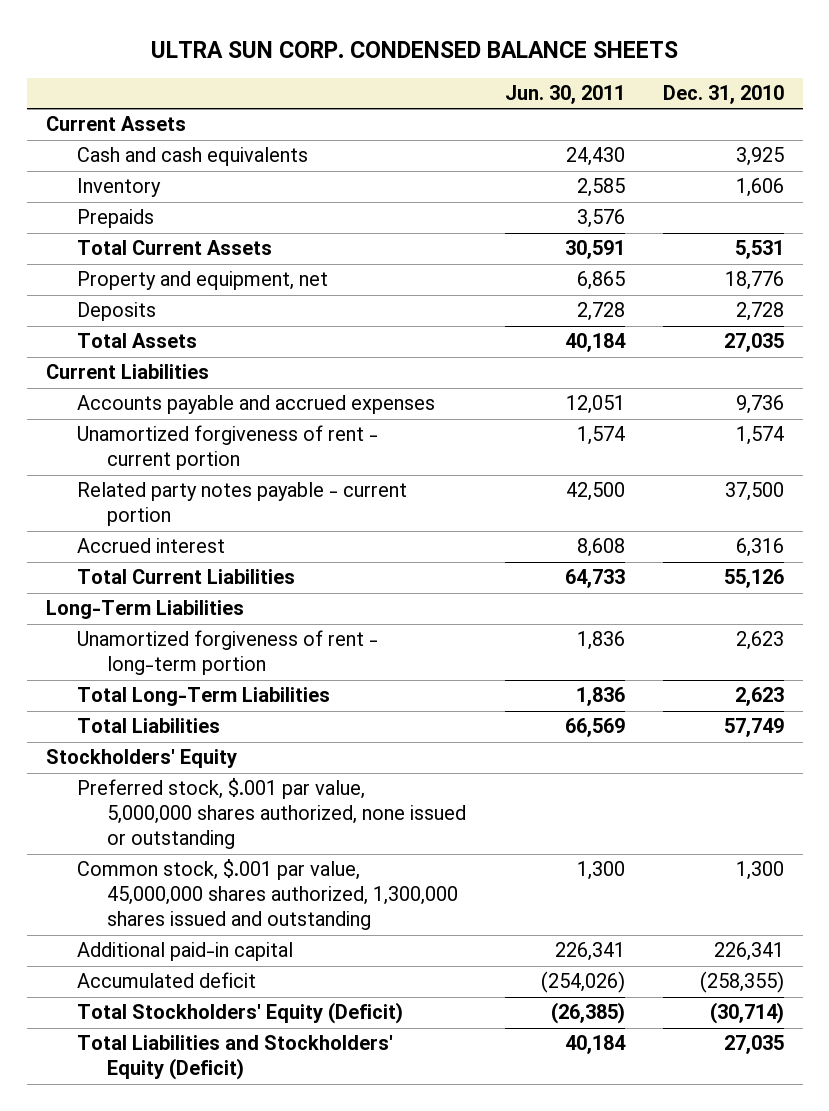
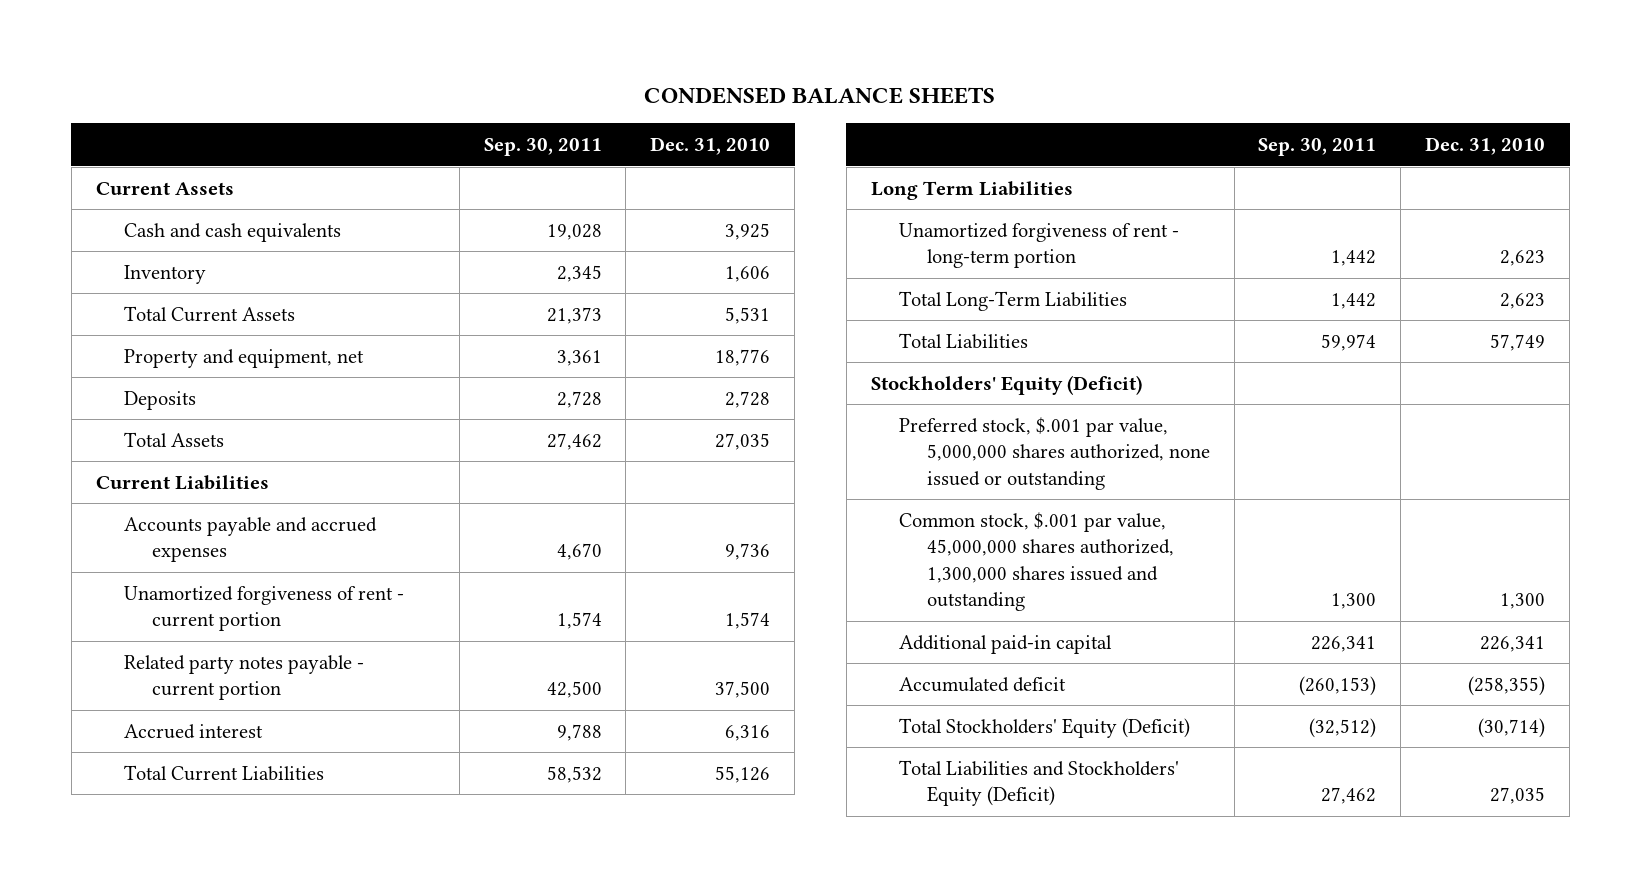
[150,40,678,58] ULTRA SUN CORP. CONDENSED BALANCE SHEETS -> [644,86,996,104] CONDENSED BALANCE SHEETS
[504,84,625,104] Jun. 30, 2011 -> none
none -> [483,138,602,157] Sep. 30, 2011
[76,209,154,229] Prepaids -> none
[45,600,244,620] Long-Term Liabilities -> [870,180,1073,200] Long Term Liabilities
[45,749,237,769] Stockholders' Equity -> [870,374,1142,395] Stockholders' Equity (Deficit)

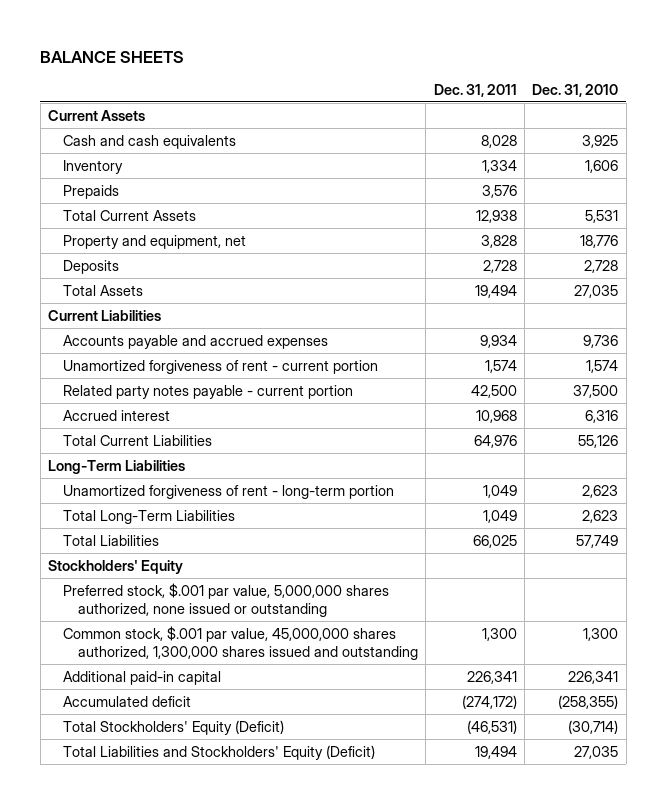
[644,86,996,104] CONDENSED BALANCE SHEETS -> [40,50,185,63] BALANCE SHEETS
[483,138,602,157] Sep. 30, 2011 -> none
none -> [433,83,517,97] Dec. 31, 2011
none -> [63,184,120,199] Prepaids
[870,180,1073,200] Long Term Liabilities -> [48,459,186,474] Long-Term Liabilities
[870,374,1142,395] Stockholders' Equity (Deficit) -> [48,559,184,574] Stockholders' Equity

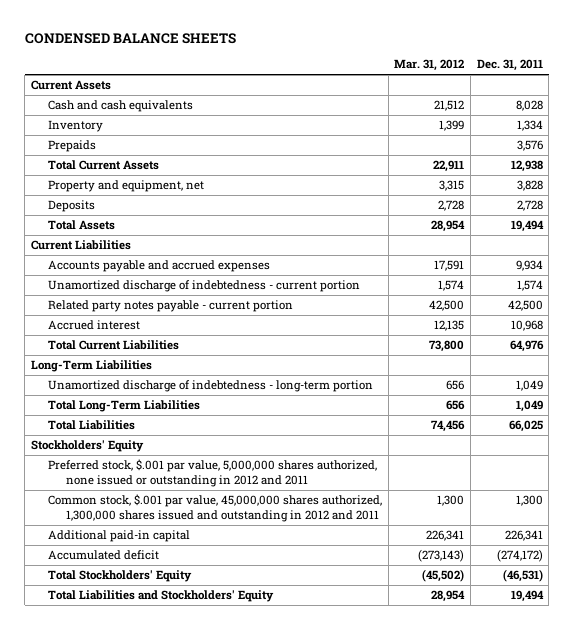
[40,50,185,63] BALANCE SHEETS -> [24,32,236,44] CONDENSED BALANCE SHEETS
[532,83,619,97] Dec. 31, 2010 -> none
none -> [394,59,465,72] Mar. 31, 2012
[63,359,379,374] Unamortized forgiveness of rent - current portion -> [48,280,361,293] Unamortized discharge of indebtedness - current portion
[63,484,395,499] Unamortized forgiveness of rent - long-term portion -> [48,380,374,393] Unamortized discharge of indebtedness - long-term portion
[63,582,390,617] Preferred stock, $.001 par value, 5,000,000 shares authorized, none issued or outstanding -> [48,459,378,487] Preferred stock, $.001 par value, 5,000,000 shares authorized, none issued or outstanding in 2012 and 2011
[63,625,419,660] Common stock, $.001 par value, 45,000,000 shares authorized, 1,300,000 shares issued and outstanding -> [48,494,383,522] Common stock, $.001 par value, 45,000,000 shares authorized, 1,300,000 shares issued and outstanding in 2012 and 2011
[63,719,285,735] Total Stockholders' Equity (Deficit) -> [48,570,193,583] Total Stockholders' Equity
[63,744,376,760] Total Liabilities and Stockholders' Equity (Deficit) -> [48,590,275,603] Total Liabilities and Stockholders' Equity

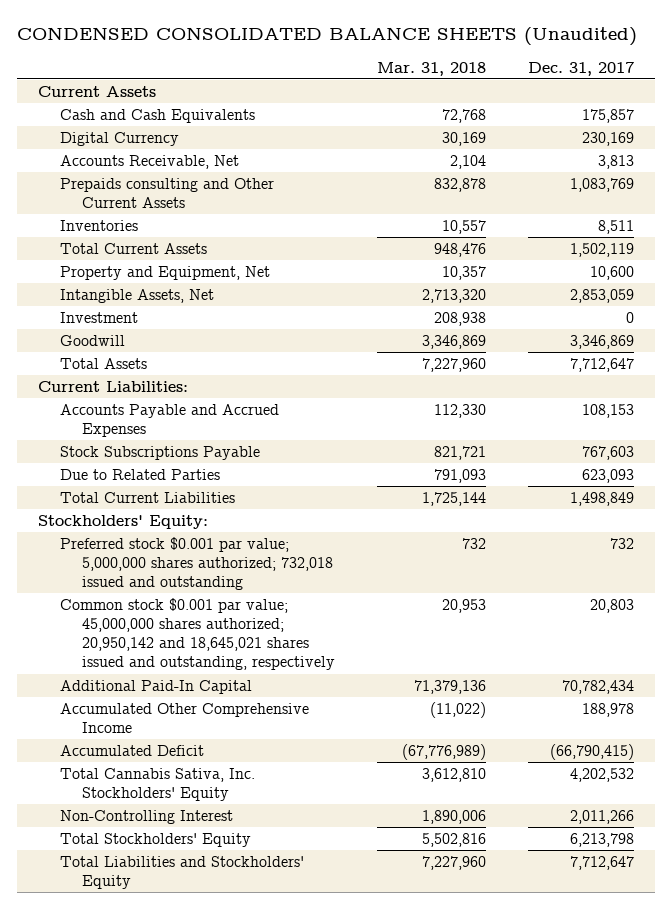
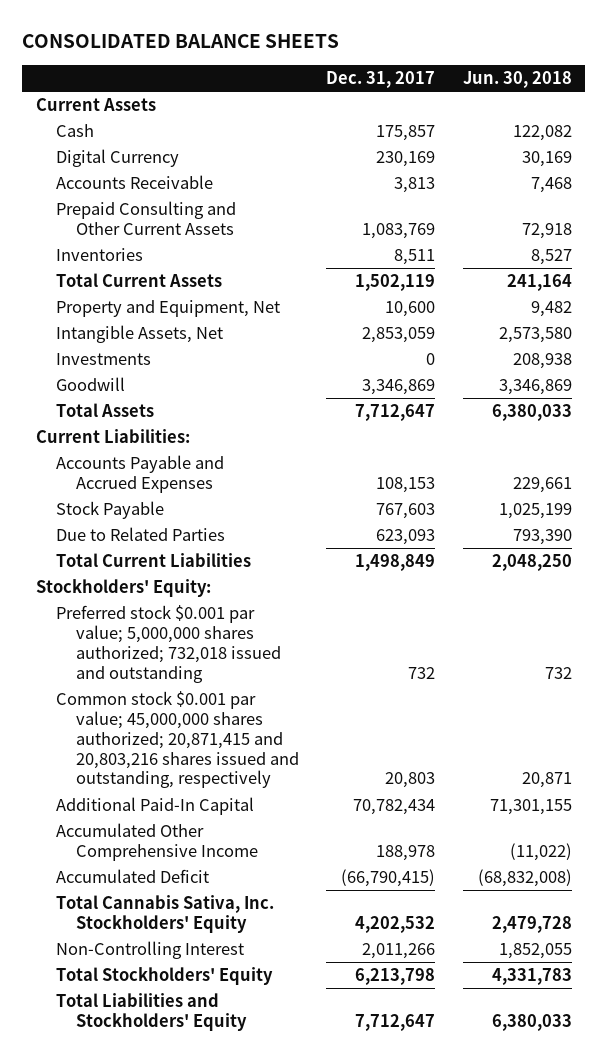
[16,27,637,47] CONDENSED CONSOLIDATED BALANCE SHEETS (Unaudited) -> [22,34,340,49] CONSOLIDATED BALANCE SHEETS
[377,61,487,76] Mar. 31, 2018 -> none
none -> [462,71,572,89] Jun. 30, 2018
[59,108,255,123] Cash and Cash Equivalents -> [55,124,94,138] Cash
[59,154,239,169] Accounts Receivable, Net -> [55,175,213,190] Accounts Receivable
[59,177,274,209] Prepaids consulting and Other Current Assets -> [55,201,236,236] Prepaid Consulting and Other Current Assets
[59,311,138,323] Investment -> [55,353,151,366] Investments
[59,445,260,460] Stock Subscriptions Payable -> [55,501,164,520] Stock Payable
[59,597,335,671] Common stock $0.001 par value; 45,000,000 shares authorized; 20,950,142 and 18,645,021 shares issued and outstanding, respectively -> [55,691,299,789] Common stock $0.001 par value; 45,000,000 shares authorized; 20,871,415 and 20,803,216 shares issued and outstanding, respectively

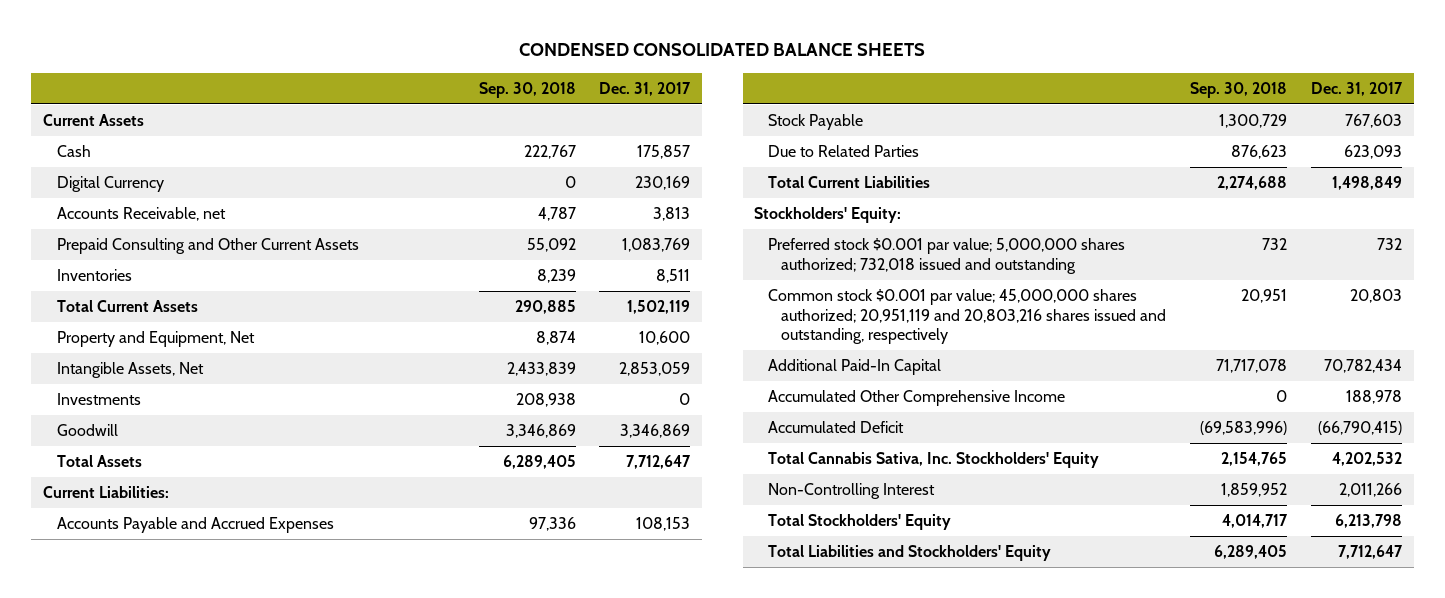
[22,34,340,49] CONSOLIDATED BALANCE SHEETS -> [519,43,926,57] CONDENSED CONSOLIDATED BALANCE SHEETS
[462,71,572,89] Jun. 30, 2018 -> none
none -> [478,81,576,98] Sep. 30, 2018
[55,175,213,190] Accounts Receivable -> [56,207,226,222] Accounts Receivable, net
[55,691,299,789] Common stock $0.001 par value; 45,000,000 shares authorized; 20,871,415 and 20,803,216 shares issued and outstanding, respectively -> [767,289,1167,345] Common stock $0.001 par value; 45,000,000 shares authorized; 20,951,119 and 20,803,216 shares issued and outstanding, respectively

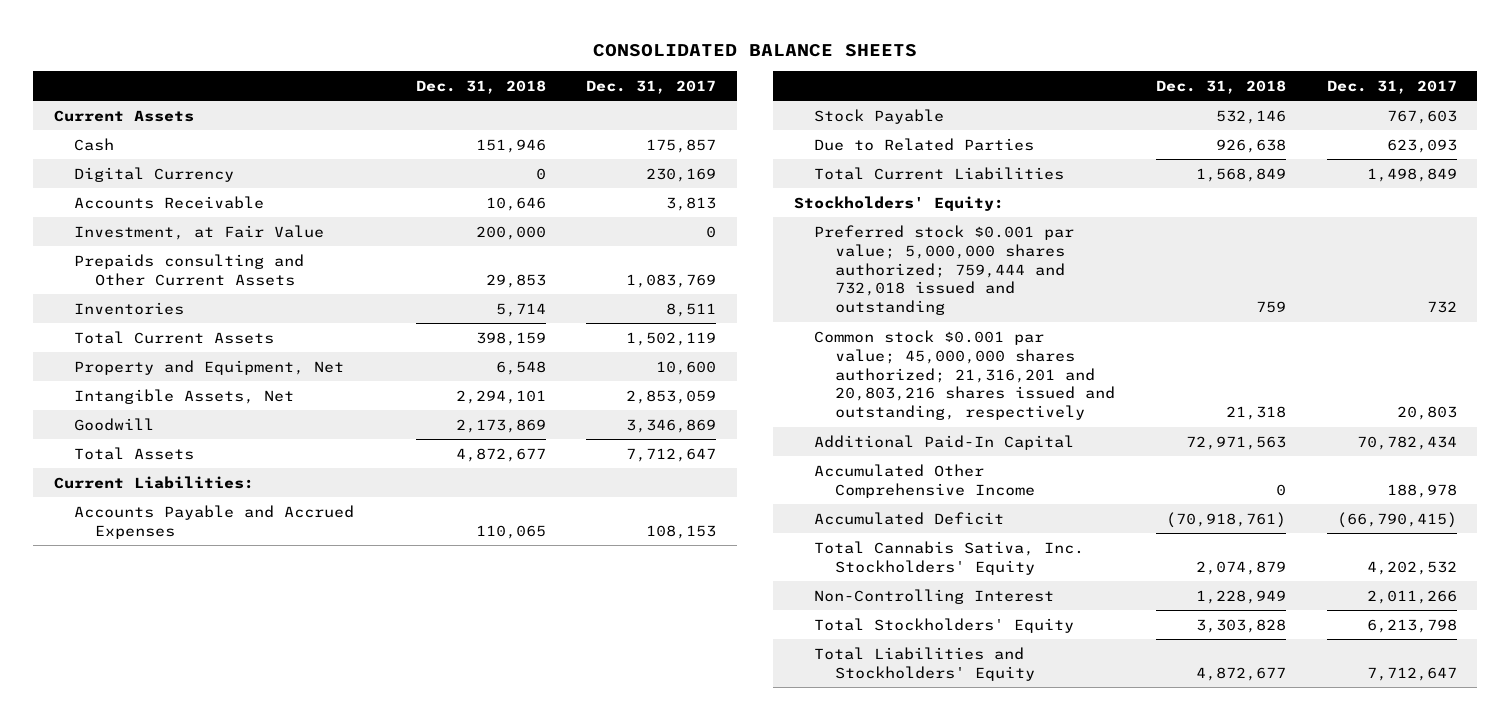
[519,43,926,57] CONDENSED CONSOLIDATED BALANCE SHEETS -> [593,44,918,58] CONSOLIDATED BALANCE SHEETS
[478,81,576,98] Sep. 30, 2018 -> none
none -> [415,79,546,94] Dec. 31, 2018
[56,207,226,222] Accounts Receivable, net -> [74,195,265,209] Accounts Receivable
none -> [74,224,325,240] Investment, at Fair Value
[56,238,359,255] Prepaid Consulting and Other Current Assets -> [74,253,305,286] Prepaids consulting and Other Current Assets
[56,393,141,406] Investments -> none
[767,238,1125,274] Preferred stock $0.001 par value; 5,000,000 shares authorized; 732,018 issued and outstanding -> [814,224,1075,316] Preferred stock $0.001 par value; 5,000,000 shares authorized; 759,444 and 732,018 issued and outstanding
[767,289,1167,345] Common stock $0.001 par value; 45,000,000 shares authorized; 20,951,119 and 20,803,216 shares issued and outstanding, respectively -> [814,329,1116,421] Common stock $0.001 par value; 45,000,000 shares authorized; 21,316,201 and 20,803,216 shares issued and outstanding, respectively

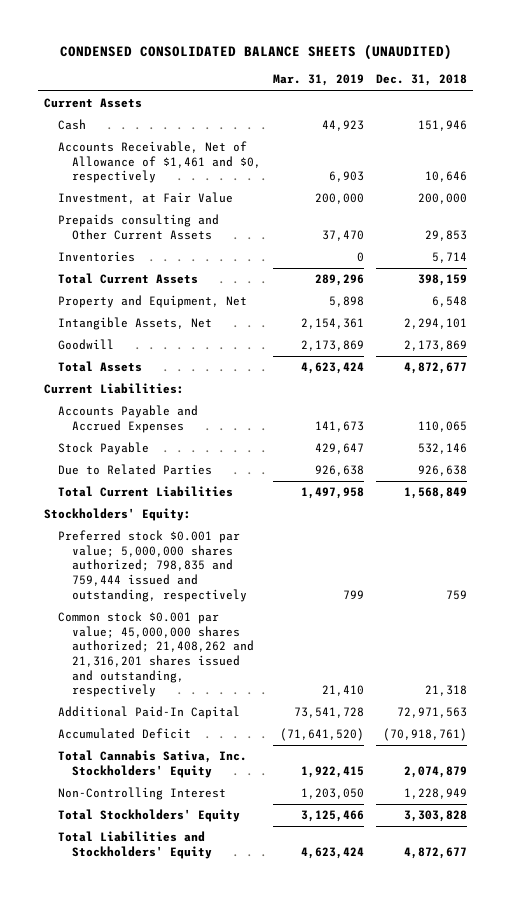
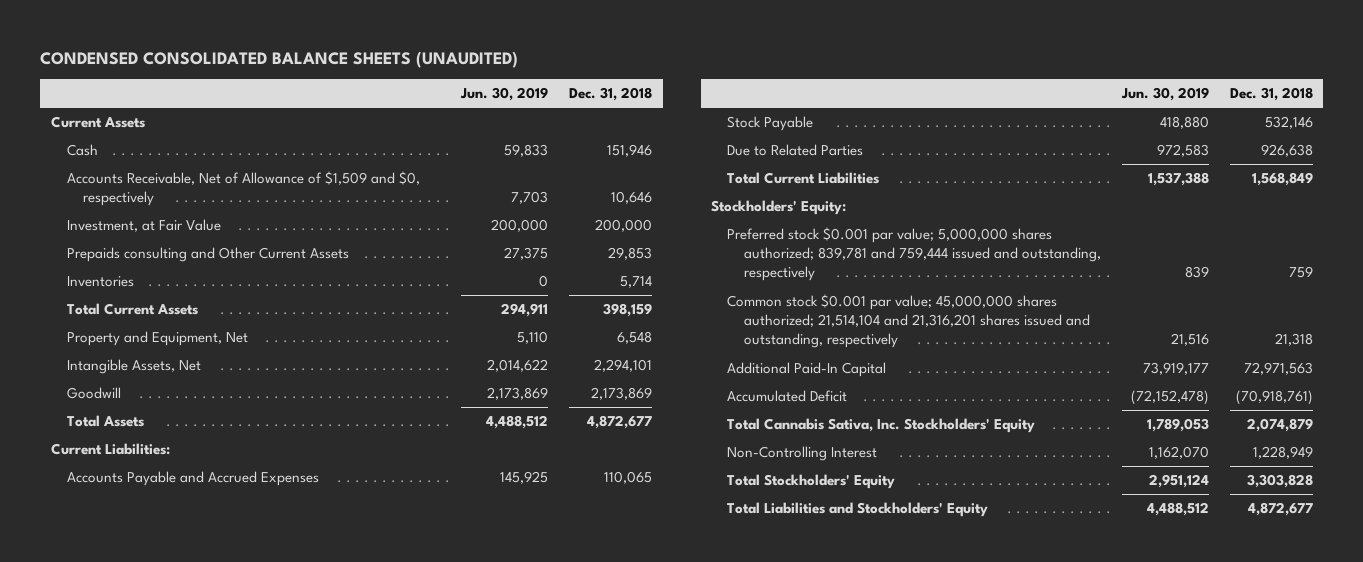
[273,74,365,87] Mar. 31, 2019 -> none
none -> [460,86,549,101] Jun. 30, 2019
[58,141,262,184] Accounts Receivable, Net of Allowance of $1,461 and $0, respectively -> [66,171,420,207] Accounts Receivable, Net of Allowance of $1,509 and $0, respectively
[58,530,248,602] Preferred stock $0.001 par value; 5,000,000 shares authorized; 798,835 and 759,444 issued and outstanding, respectively -> [727,227,1101,282] Preferred stock $0.001 par value; 5,000,000 shares authorized; 839,781 and 759,444 issued and outstanding, respectively
[58,611,255,698] Common stock $0.001 par value; 45,000,000 shares authorized; 21,408,262 and 21,316,201 shares issued and outstanding, respectively -> [727,294,1090,349] Common stock $0.001 par value; 45,000,000 shares authorized; 21,514,104 and 21,316,201 shares issued and outstanding, respectively

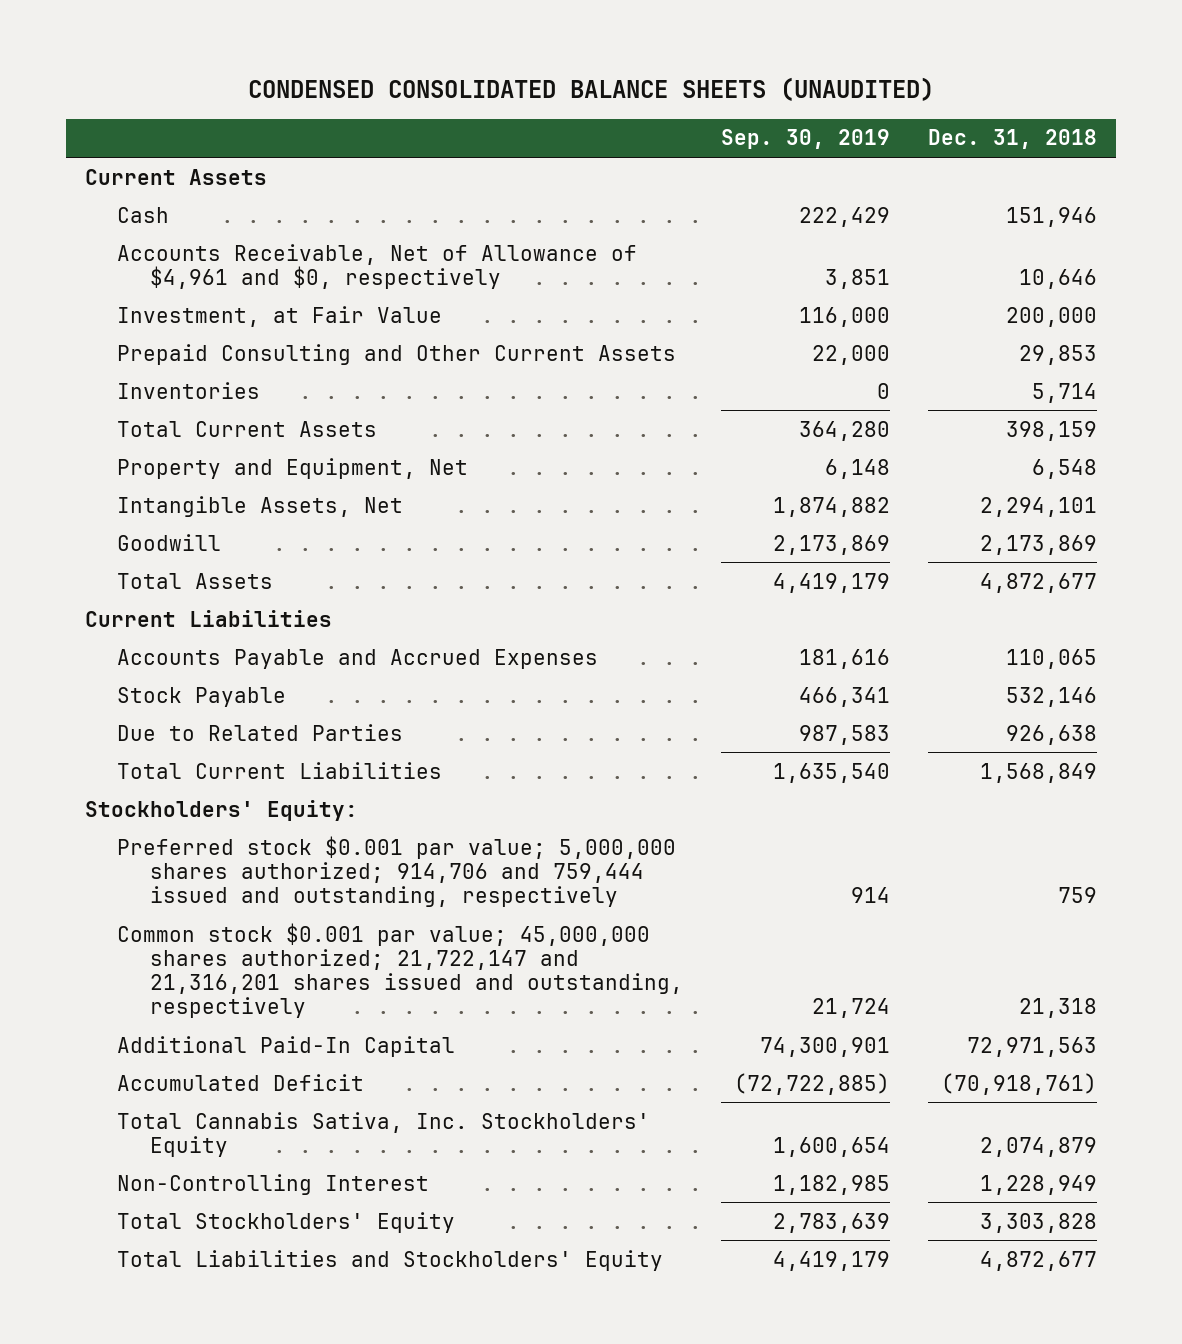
[460,86,549,101] Jun. 30, 2019 -> none
none -> [720,129,890,150] Sep. 30, 2019
[66,171,420,207] Accounts Receivable, Net of Allowance of $1,509 and $0, respectively -> [117,243,638,289] Accounts Receivable, Net of Allowance of $4,961 and $0, respectively
[66,247,349,263] Prepaids consulting and Other Current Assets -> [117,343,677,365] Prepaid Consulting and Other Current Assets
[50,443,170,456] Current Liabilities: -> [85,609,333,627] Current Liabilities
[727,227,1101,282] Preferred stock $0.001 par value; 5,000,000 shares authorized; 839,781 and 759,444 issued and outstanding, respectively -> [117,835,677,907] Preferred stock $0.001 par value; 5,000,000 shares authorized; 914,706 and 759,444 issued and outstanding, respectively
[727,294,1090,349] Common stock $0.001 par value; 45,000,000 shares authorized; 21,514,104 and 21,316,201 shares issued and outstanding, respectively -> [117,922,683,1019] Common stock $0.001 par value; 45,000,000 shares authorized; 21,722,147 and 21,316,201 shares issued and outstanding, respectively

